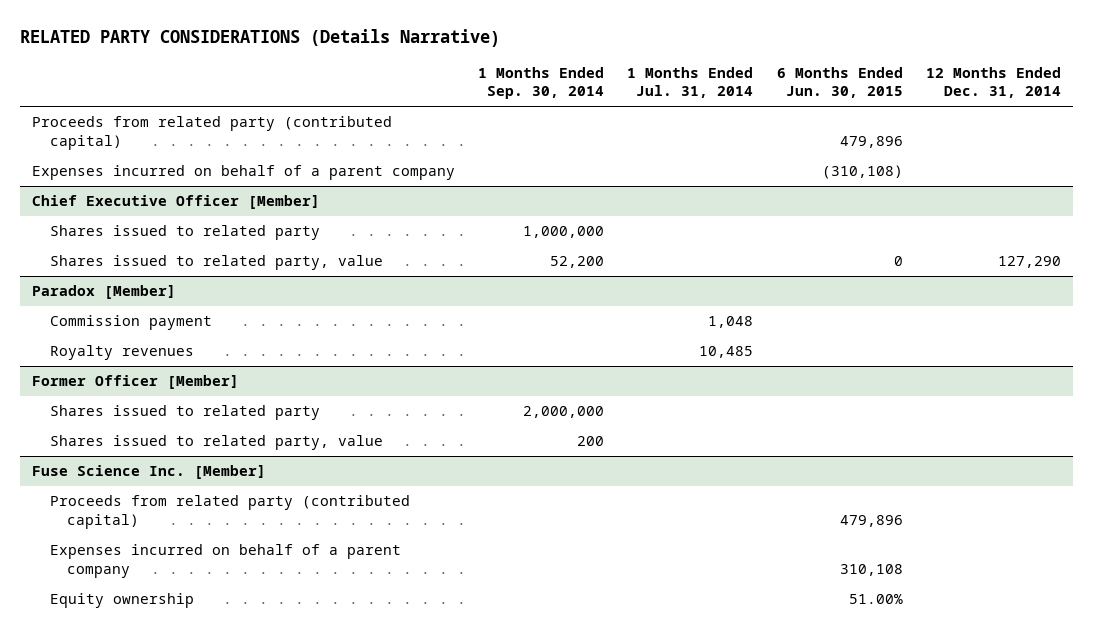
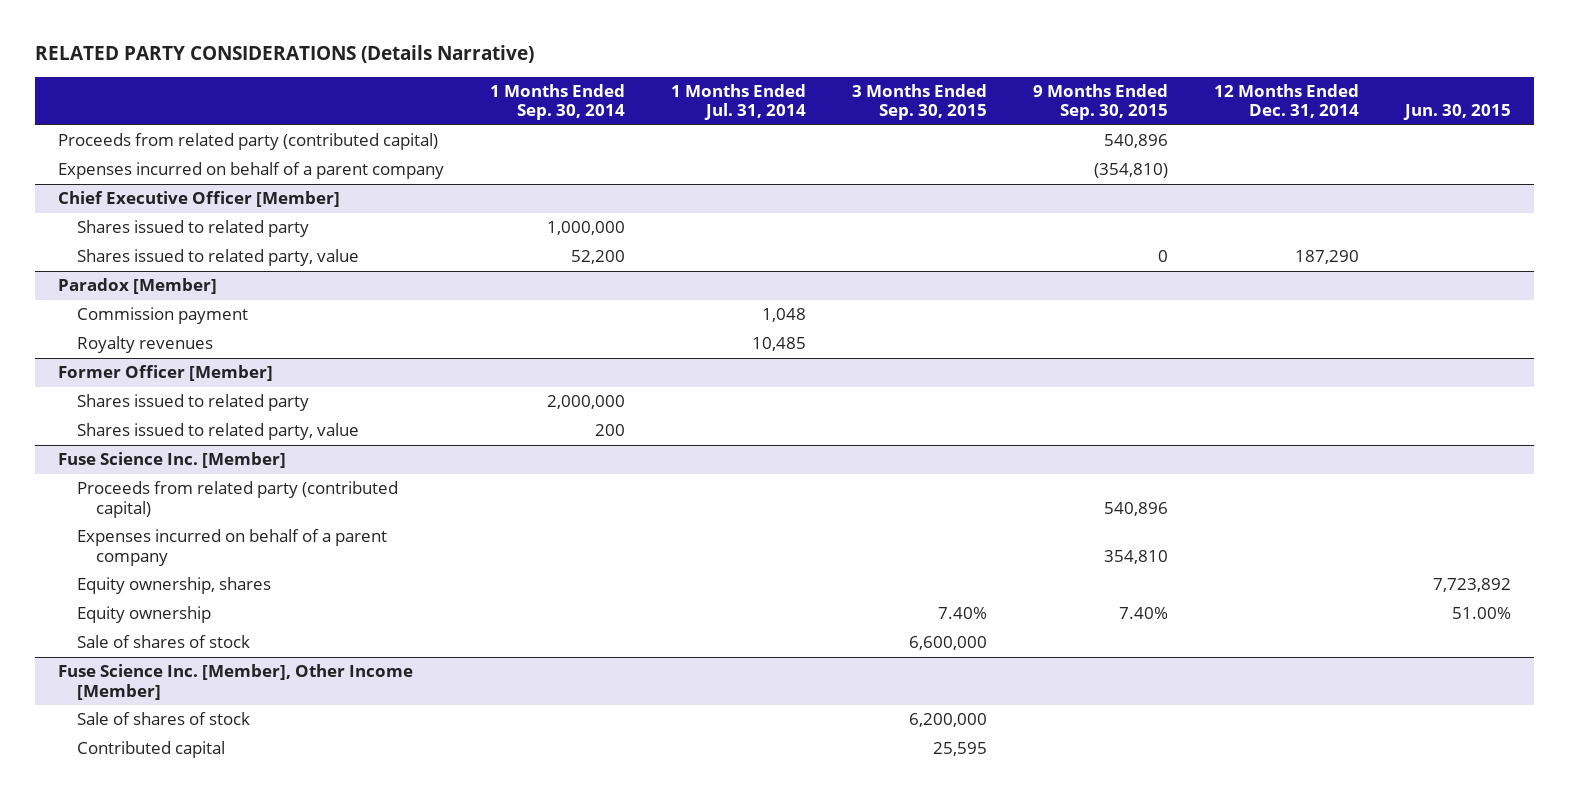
[776,66,903,99] 6 Months Ended Jun. 30, 2015 -> none
none -> [851,83,987,121] 3 Months Ended Sep. 30, 2015
none -> [1032,83,1168,121] 9 Months Ended Sep. 30, 2015
none -> [1403,104,1512,121] Jun. 30, 2015
[998,256,1062,269] 127,290 -> [1294,250,1359,265] 187,290
none -> [77,577,272,595] Equity ownership, shares
none -> [77,635,251,649] Sale of shares of stock
none -> [57,664,413,700] Fuse Science Inc. [Member], Other Income [Member]
none -> [77,712,251,726] Sale of shares of stock
none -> [77,741,226,759] Contributed capital

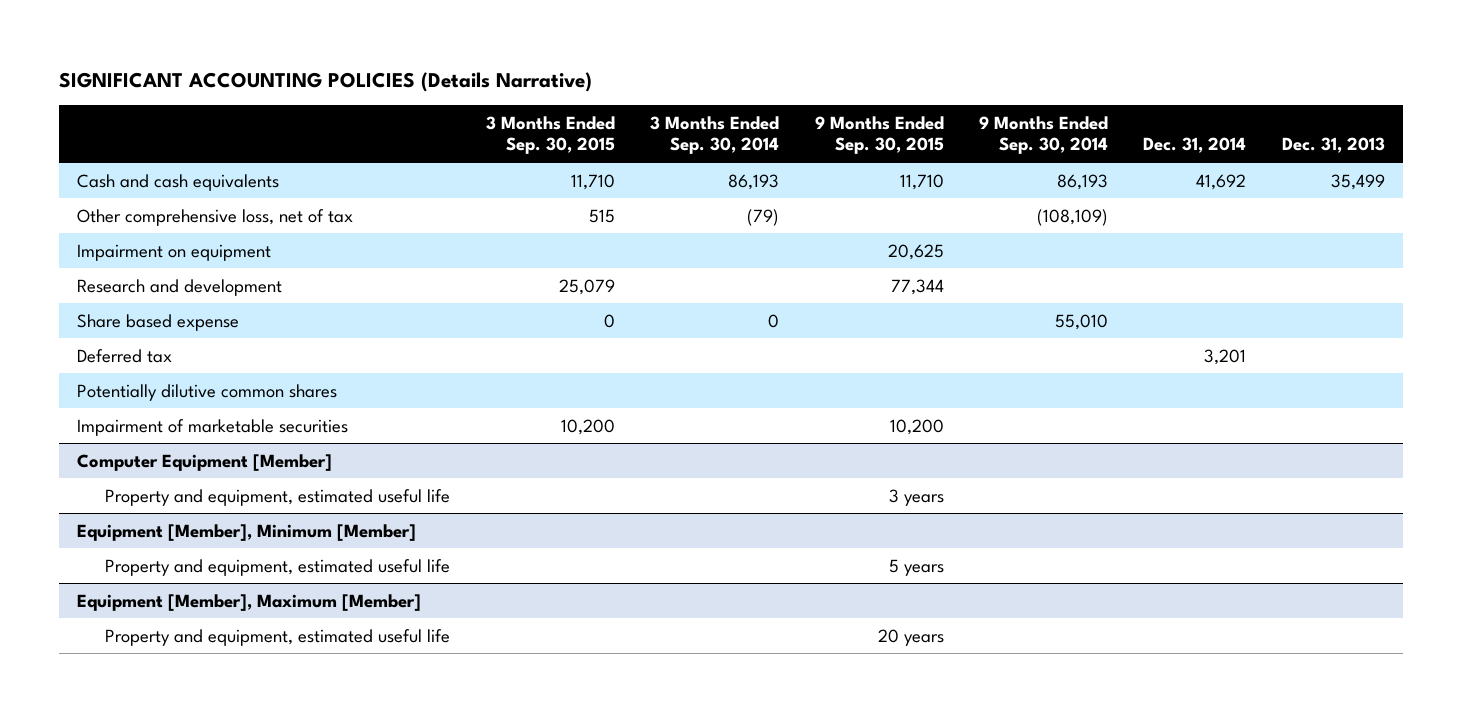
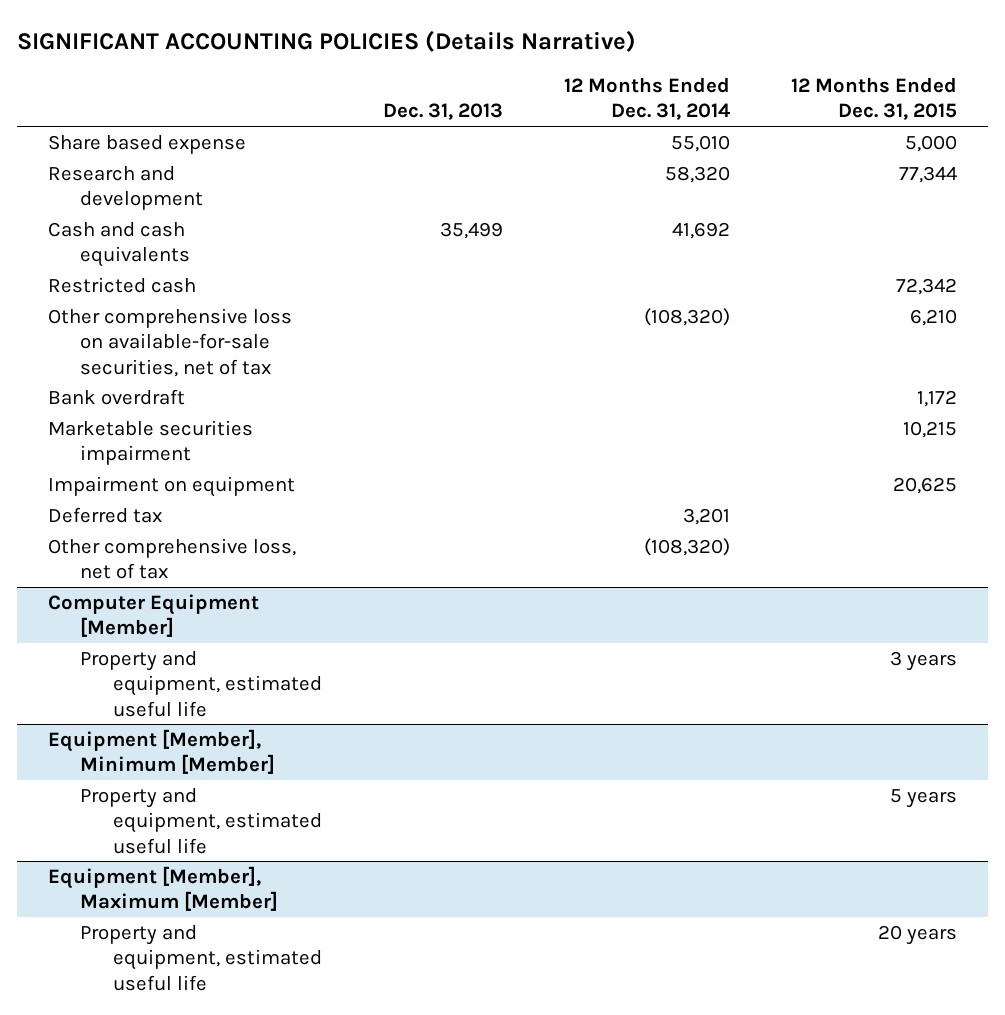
[485,116,615,155] 3 Months Ended Sep. 30, 2015 -> none
[650,116,780,155] 3 Months Ended Sep. 30, 2014 -> none
[814,116,944,155] 9 Months Ended Sep. 30, 2015 -> none
[979,116,1109,155] 9 Months Ended Sep. 30, 2014 -> none
[1143,137,1247,154] Dec. 31, 2014 -> none
none -> [564,76,731,121] 12 Months Ended Dec. 31, 2014
none -> [791,76,958,121] 12 Months Ended Dec. 31, 2015
[76,313,239,331] Share based expense -> [47,134,246,154] Share based expense
[76,278,282,296] Research and development -> [47,165,204,211] Research and development
none -> [47,276,196,293] Restricted cash
none -> [47,307,292,377] Other comprehensive loss on available-for-sale securities, net of tax
none -> [47,388,185,405] Bank overdraft
none -> [47,419,253,466] Marketable securities impairment
[76,383,337,401] Potentially dilutive common shares -> none
[76,418,348,436] Impairment of marketable securities -> none
[76,208,353,226] Other comprehensive loss, net of tax -> [47,537,296,580] Other comprehensive loss, net of tax

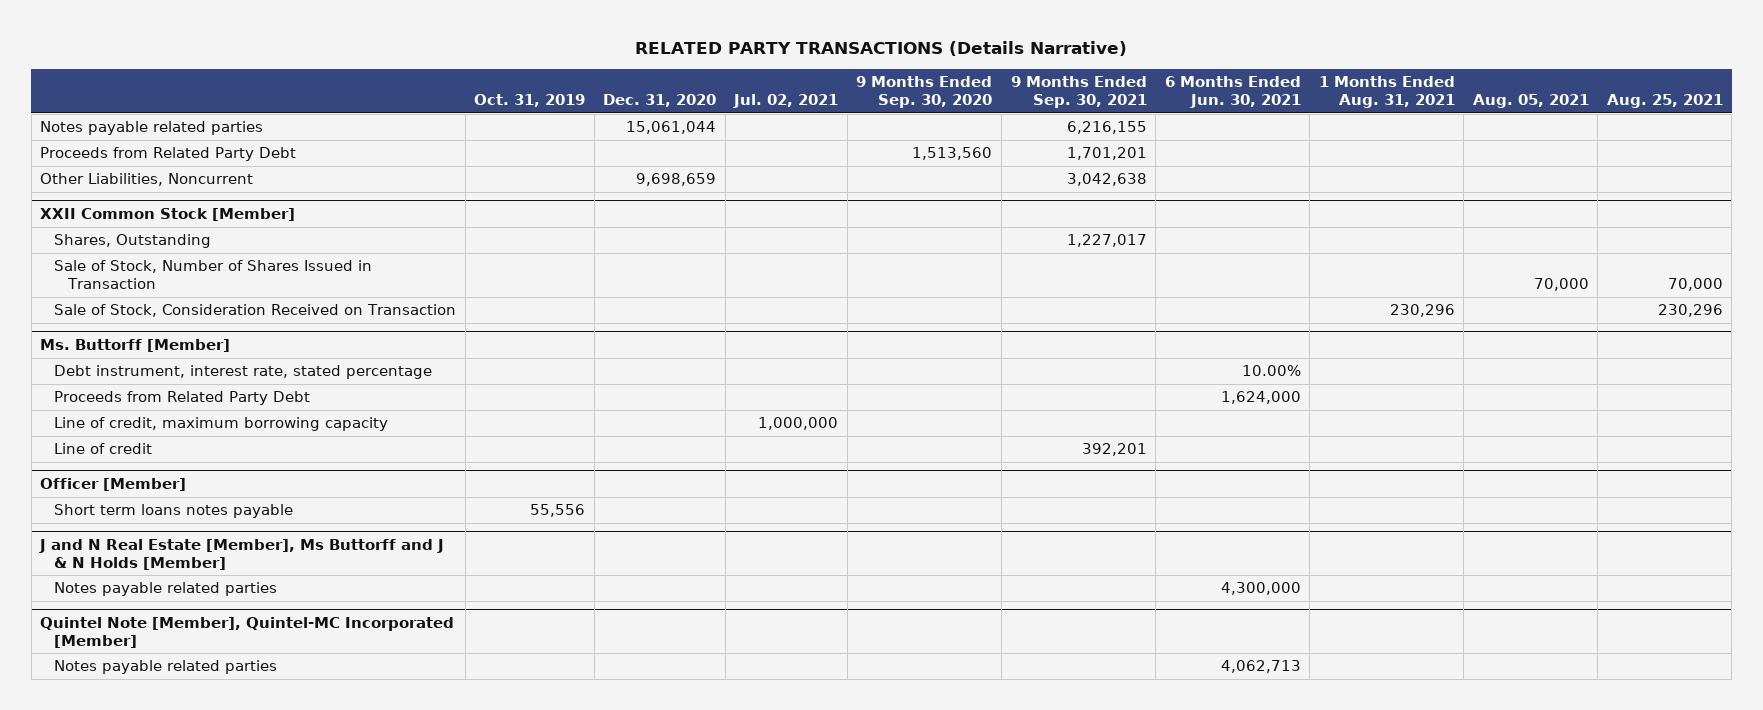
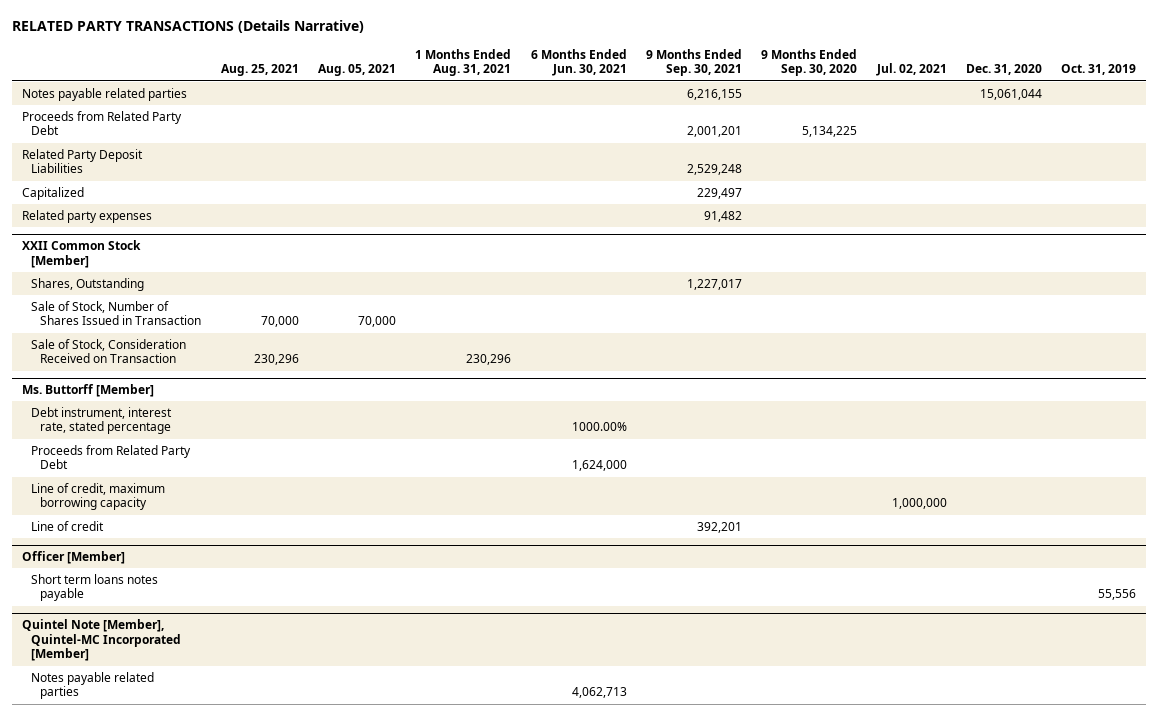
[40,173,254,187] Other Liabilities, Noncurrent -> none
[912,147,993,161] 1,513,560 -> [802,126,858,138] 5,134,225
[1066,147,1147,161] 1,701,201 -> [686,126,742,138] 2,001,201
none -> [21,148,143,174] Related Party Deposit Liabilities
none -> [21,186,84,200] Capitalized
none -> [21,209,152,223] Related party expenses
[1241,365,1301,377] 10.00% -> [571,422,627,432] 1000.00%
[39,539,445,570] J and N Real Estate [Member], Ms Buttorff and J & N Holds [Member] -> none
[54,582,278,597] Notes payable related parties -> none

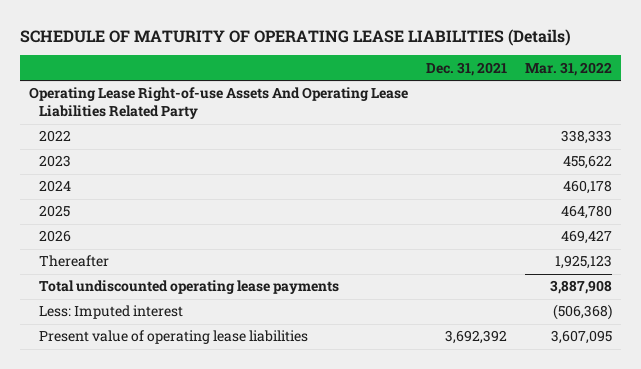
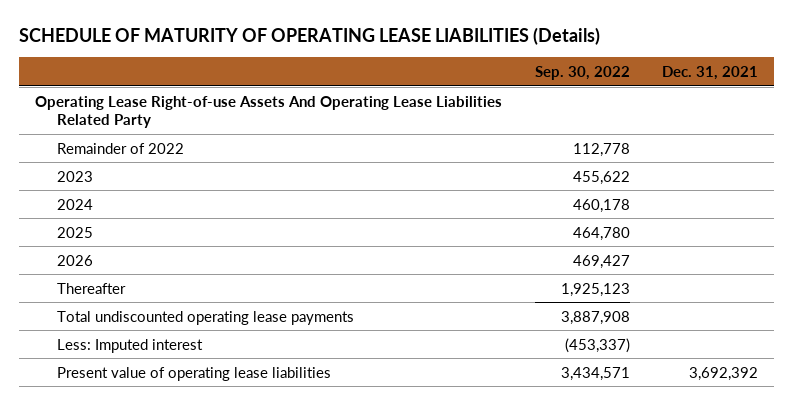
[524,61,612,76] Mar. 31, 2022 -> none
none -> [534,66,630,81] Sep. 30, 2022
[39,130,72,143] 2022 -> [57,142,185,154] Remainder of 2022

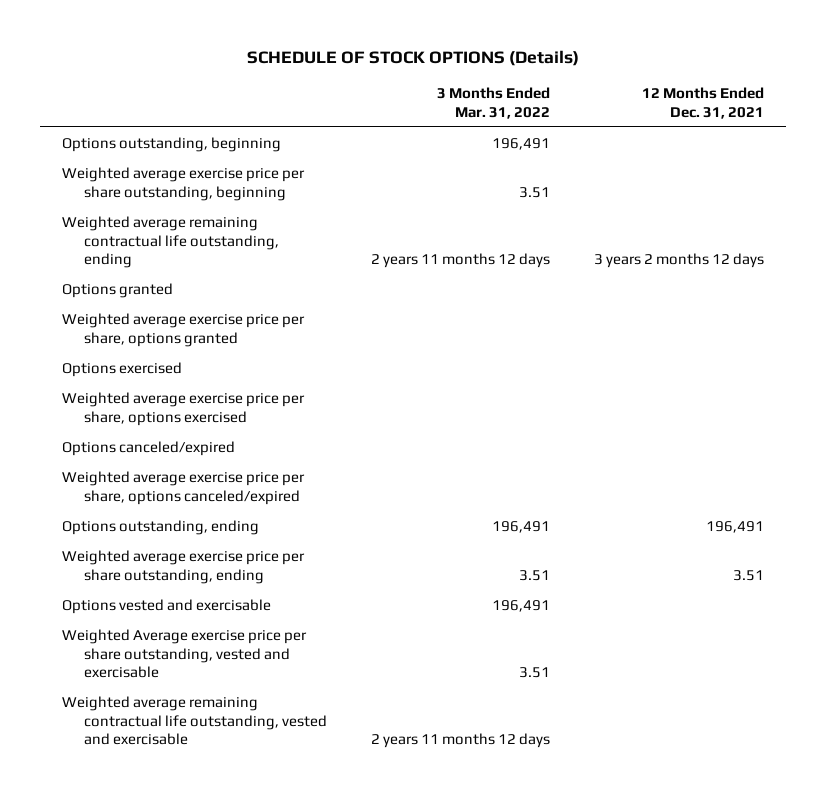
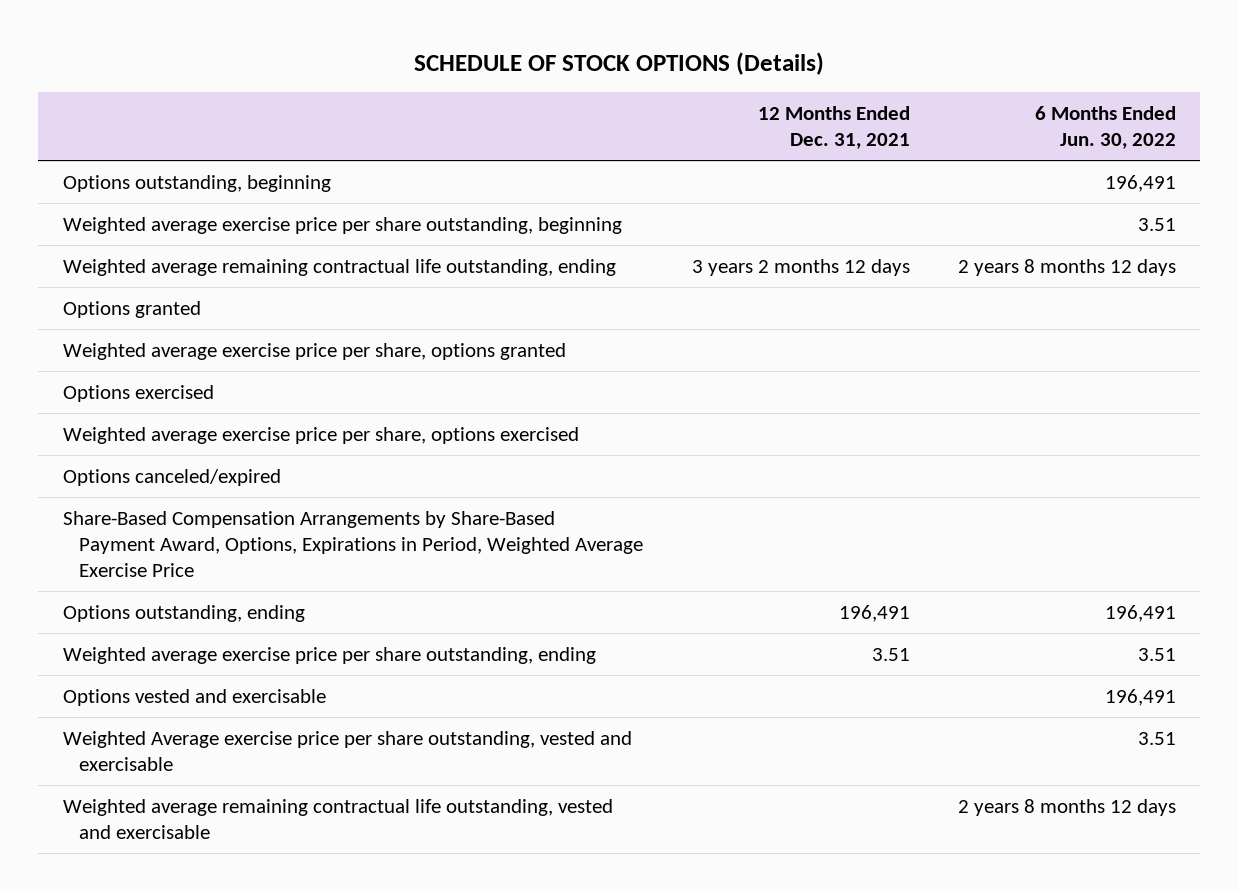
[436,87,550,119] 3 Months Ended Mar. 31, 2022 -> none
none -> [1034,106,1176,150] 6 Months Ended Jun. 30, 2022
[61,470,305,505] Weighted average exercise price per share, options canceled/expired -> [62,510,644,577] Share-Based Compensation Arrangements by Share-Based Payment Award, Options, Expirations in Period, Weighted Average Exercise Price

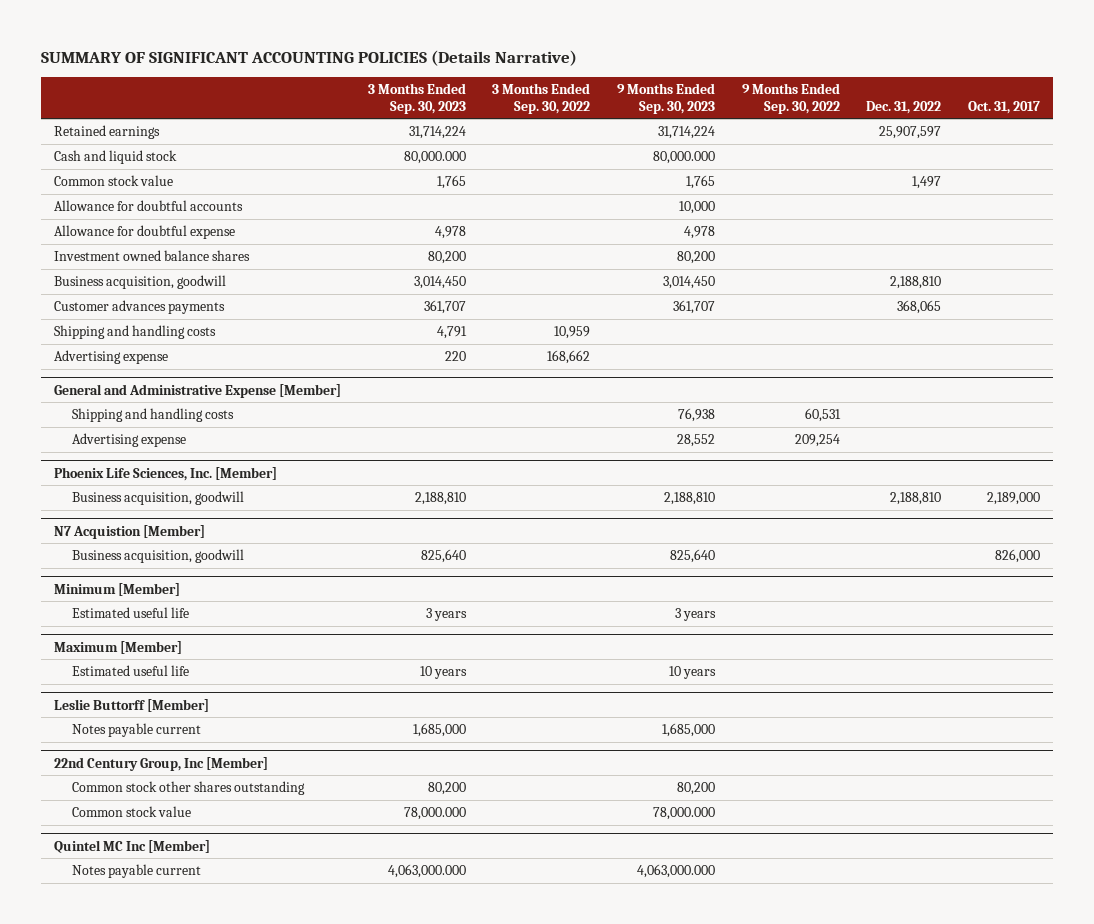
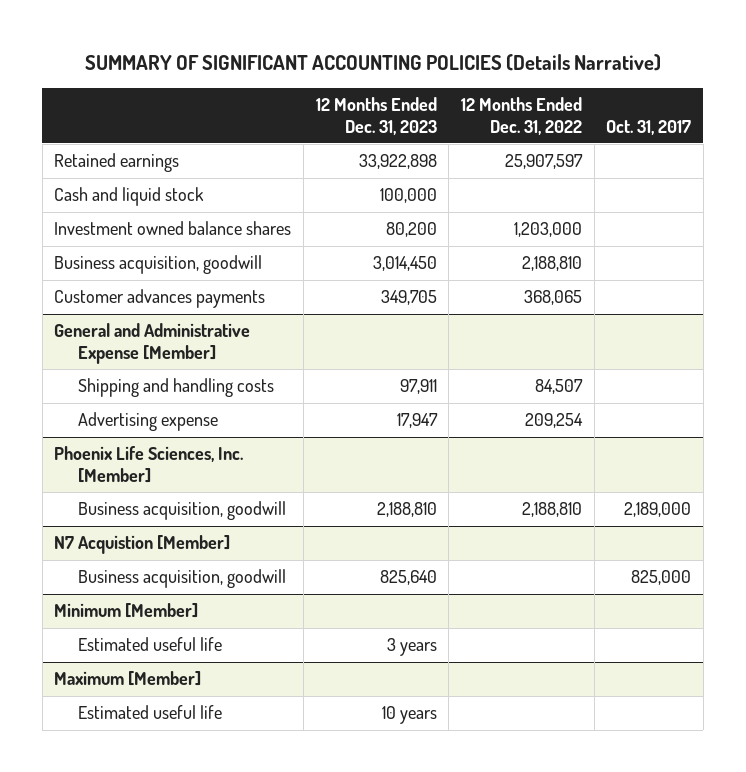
[367,83,466,114] 3 Months Ended Sep. 30, 2023 -> none
[492,83,591,114] 3 Months Ended Sep. 30, 2022 -> none
[617,83,716,114] 9 Months Ended Sep. 30, 2023 -> none
[741,83,840,114] 9 Months Ended Sep. 30, 2022 -> none
[866,100,942,114] Dec. 31, 2022 -> none
none -> [315,97,437,135] 12 Months Ended Dec. 31, 2023
none -> [460,97,582,135] 12 Months Ended Dec. 31, 2022
[54,175,174,187] Common stock value -> none
[54,200,244,212] Allowance for doubtful accounts -> none
[54,225,236,240] Allowance for doubtful expense -> none
[54,325,217,340] Shipping and handling costs -> none
[54,350,169,365] Advertising expense -> none
[994,549,1040,564] 826,000 -> [631,570,692,586] 825,000
[54,698,210,712] Leslie Buttorff [Member] -> none
[71,723,201,738] Notes payable current -> none
[54,756,269,771] 22nd Century Group, Inc [Member] -> none
[71,781,305,796] Common stock other shares outstanding -> none
[71,806,191,818] Common stock value -> none
[54,839,211,853] Quintel MC Inc [Member] -> none
[71,864,201,879] Notes payable current -> none

